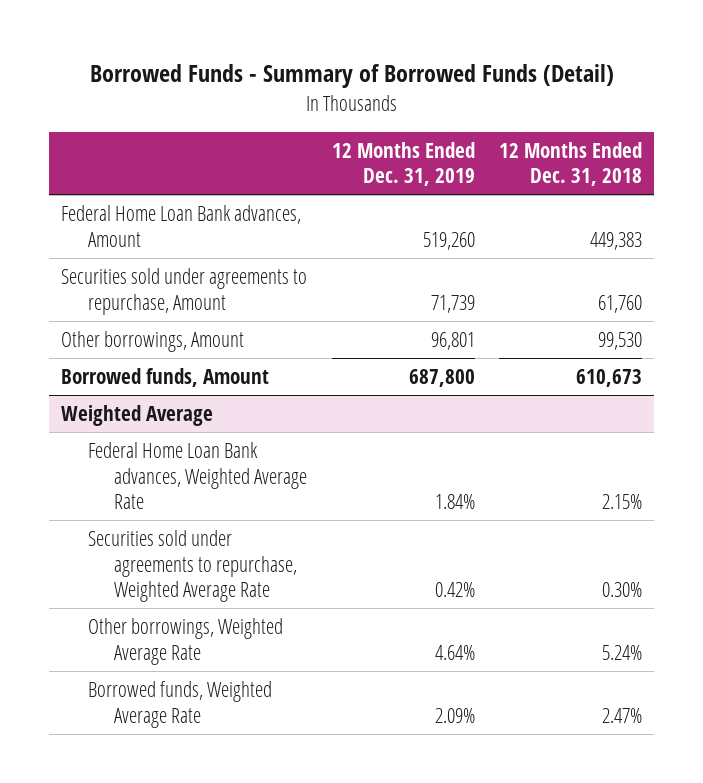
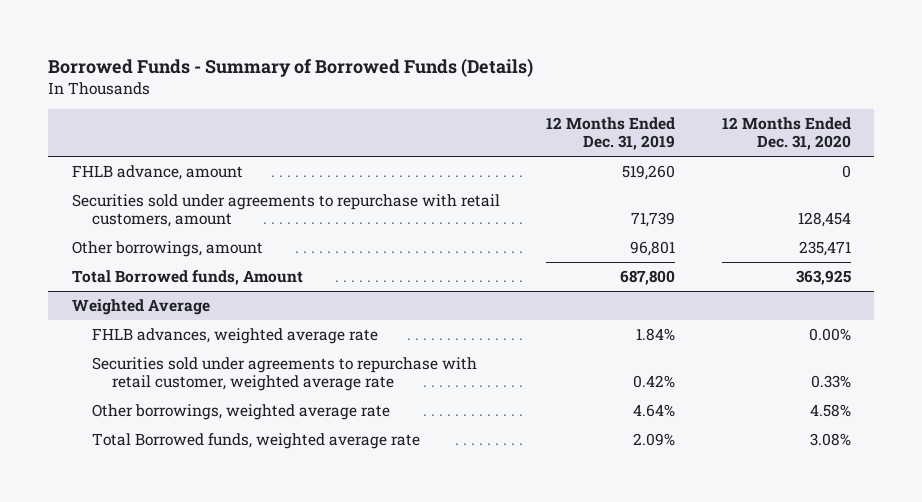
[89,64,614,89] Borrowed Funds - Summary of Borrowed Funds (Detail) -> [48,57,534,77] Borrowed Funds - Summary of Borrowed Funds (Details)
[498,141,642,187] 12 Months Ended Dec. 31, 2018 -> none
none -> [721,117,851,151] 12 Months Ended Dec. 31, 2020
[61,205,302,247] Federal Home Loan Bank advances, Amount -> [71,165,243,181] FHLB advance, amount
[61,268,308,315] Securities sold under agreements to repurchase, Amount -> [71,194,500,228] Securities sold under agreements to repurchase with retail customers, amount
[61,331,245,353] Other borrowings, Amount -> [71,241,263,258] Other borrowings, amount
[61,368,270,388] Borrowed funds, Amount -> [71,270,303,286] Total Borrowed funds, Amount
[87,442,308,510] Federal Home Loan Bank advances, Weighted Average Rate -> [91,328,378,345] FHLB advances, weighted average rate
[87,530,298,603] Securities sold under agreements to repurchase, Weighted Average Rate -> [91,357,477,392] Securities sold under agreements to repurchase with retail customer, weighted average rate
[87,618,283,665] Other borrowings, Weighted Average Rate -> [91,404,390,421] Other borrowings, weighted average rate
[87,681,272,728] Borrowed funds, Weighted Average Rate -> [91,433,420,450] Total Borrowed funds, weighted average rate

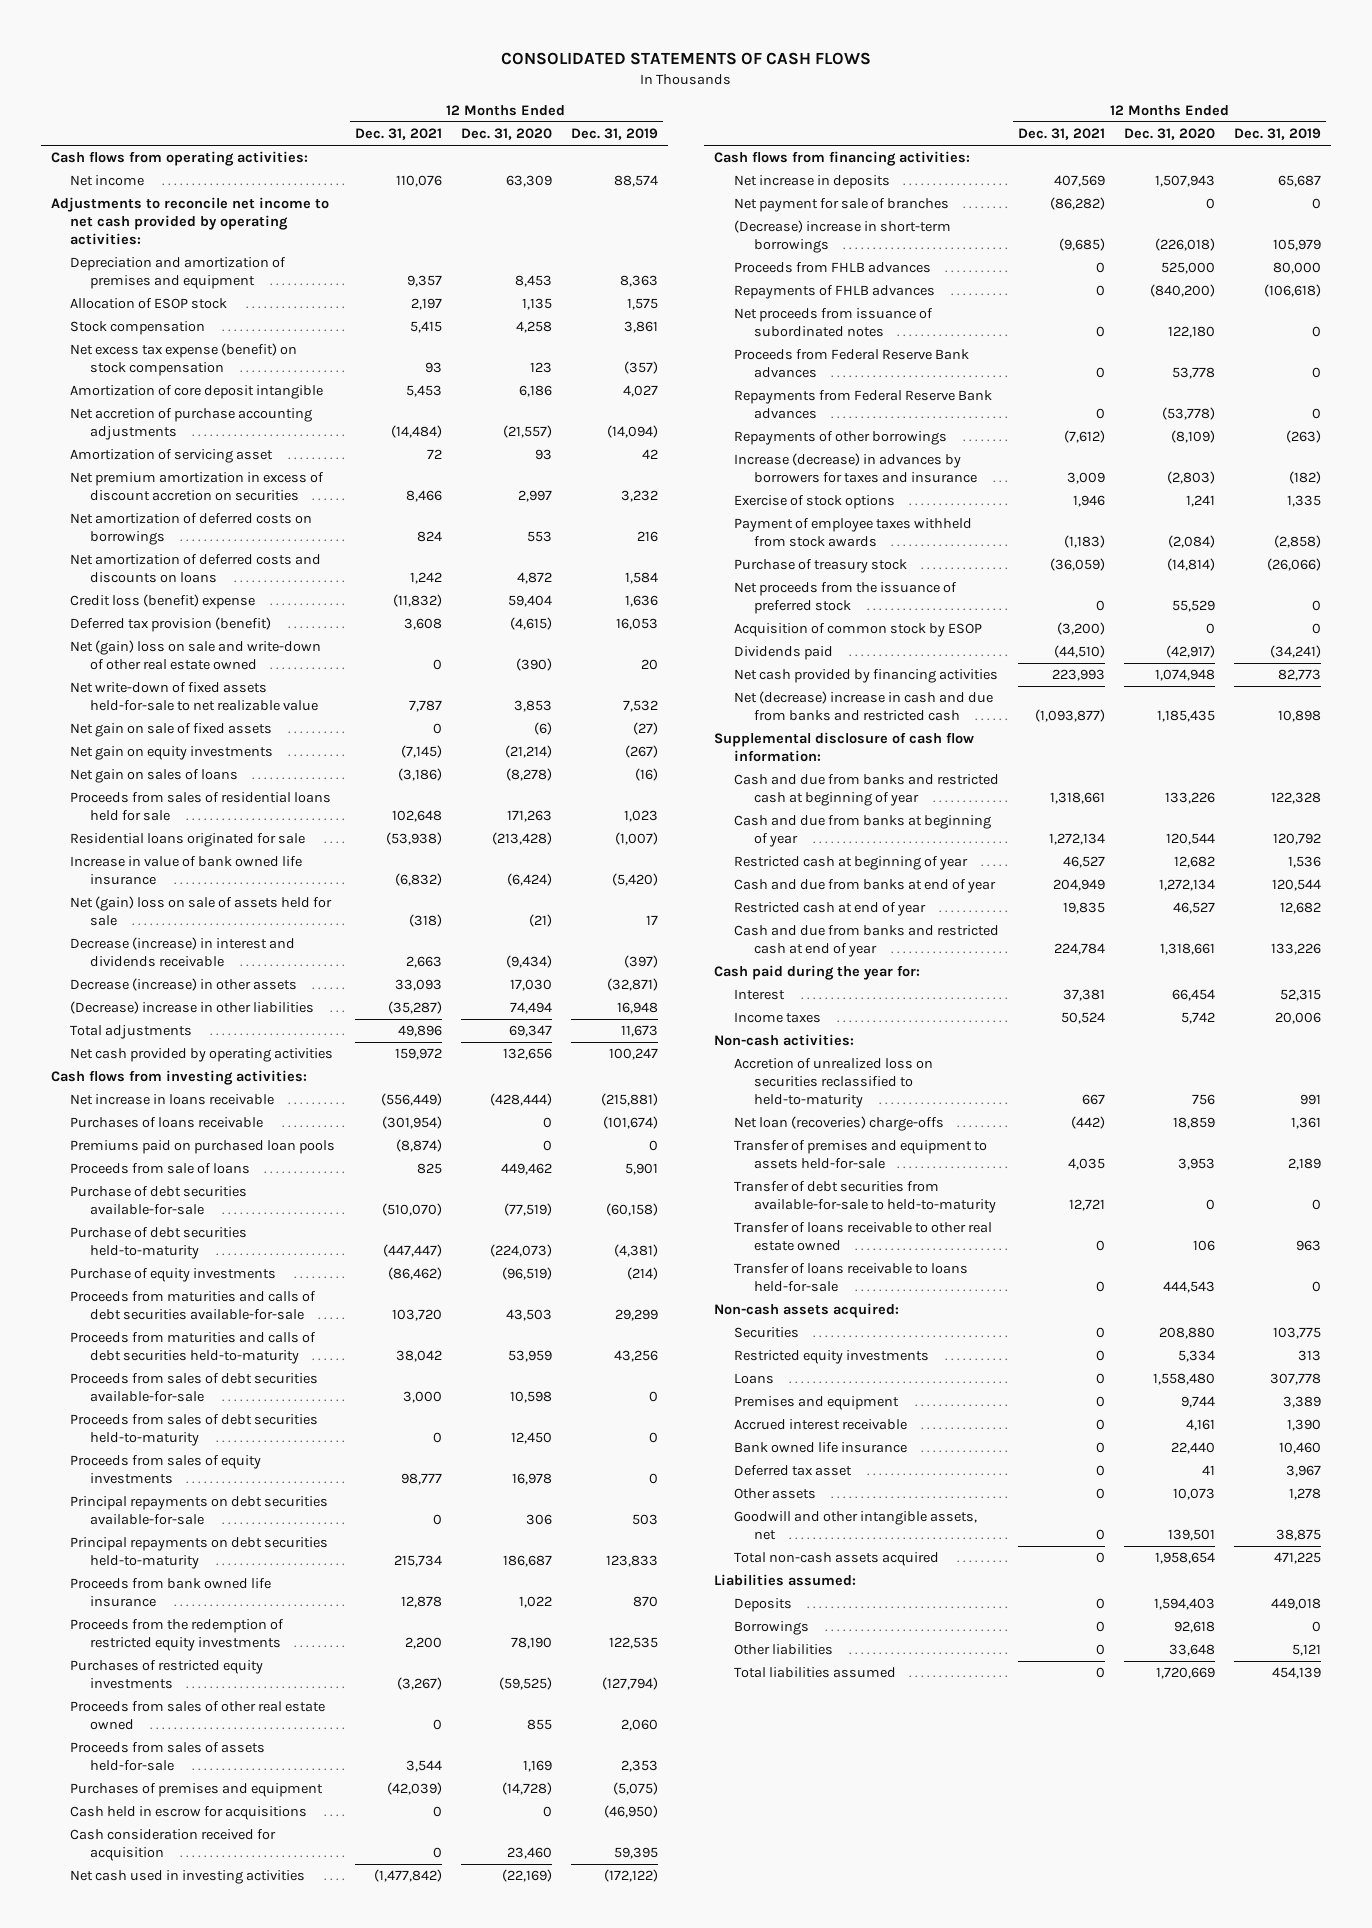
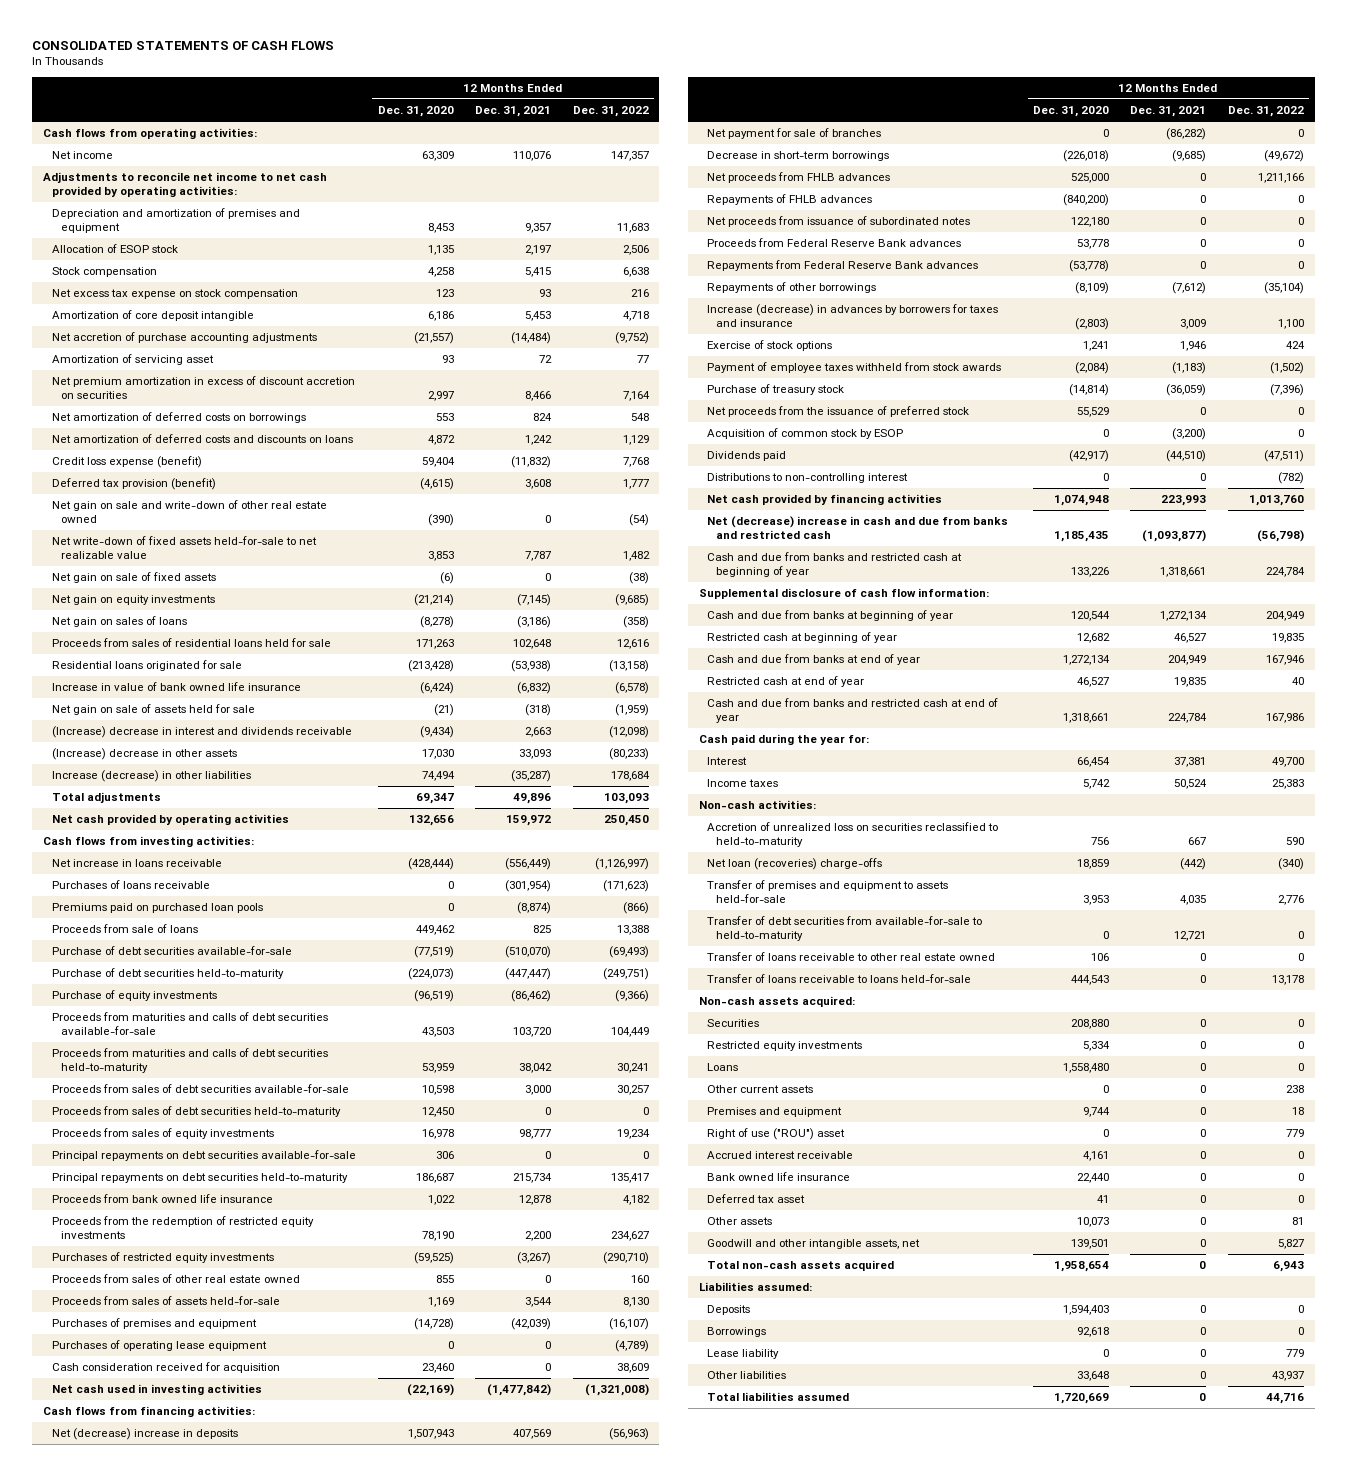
[571,128,659,141] Dec. 31, 2019 -> none
none -> [572,106,649,118] Dec. 31, 2022
[70,343,298,377] Net excess tax expense (benefit) on stock compensation -> [51,289,298,300] Net excess tax expense on stock compensation
[70,594,256,610] Credit loss (benefit) expense -> [51,456,202,469] Credit loss expense (benefit)
[70,640,322,671] Net (gain) loss on sale and write-down of other real estate owned -> [51,500,327,523] Net gain on sale and write-down of other real estate owned
[70,896,333,927] Net (gain) loss on sale of assets held for sale -> [51,704,255,716] Net gain on sale of assets held for sale
[70,937,296,968] Decrease (increase) in interest and dividends receivable -> [51,726,352,739] (Increase) decrease in interest and dividends receivable
[70,978,298,992] Decrease (increase) in other assets -> [51,748,237,761] (Increase) decrease in other assets
[70,1001,315,1015] (Decrease) increase in other liabilities -> [51,770,251,783] Increase (decrease) in other liabilities
[70,1806,308,1821] Cash held in escrow for acquisitions -> none
none -> [51,1340,267,1352] Purchases of operating lease equipment
[733,175,890,190] Net increase in deposits -> [51,1428,238,1441] Net (decrease) increase in deposits
[733,220,951,254] (Decrease) increase in short-term borrowings -> [707,151,890,162] Decrease in short-term borrowings
[733,262,931,274] Proceeds from FHLB advances -> [707,172,891,184] Net proceeds from FHLB advances
none -> [707,473,909,484] Distributions to non-controlling interest
[713,732,974,763] Supplemental disclosure of cash flow information: -> [698,588,989,600] Supplemental disclosure of cash flow information:
none -> [707,1085,814,1094] Other current assets
none -> [707,1128,846,1141] Right of use ("ROU") asset
none -> [707,1349,780,1360] Lease liability

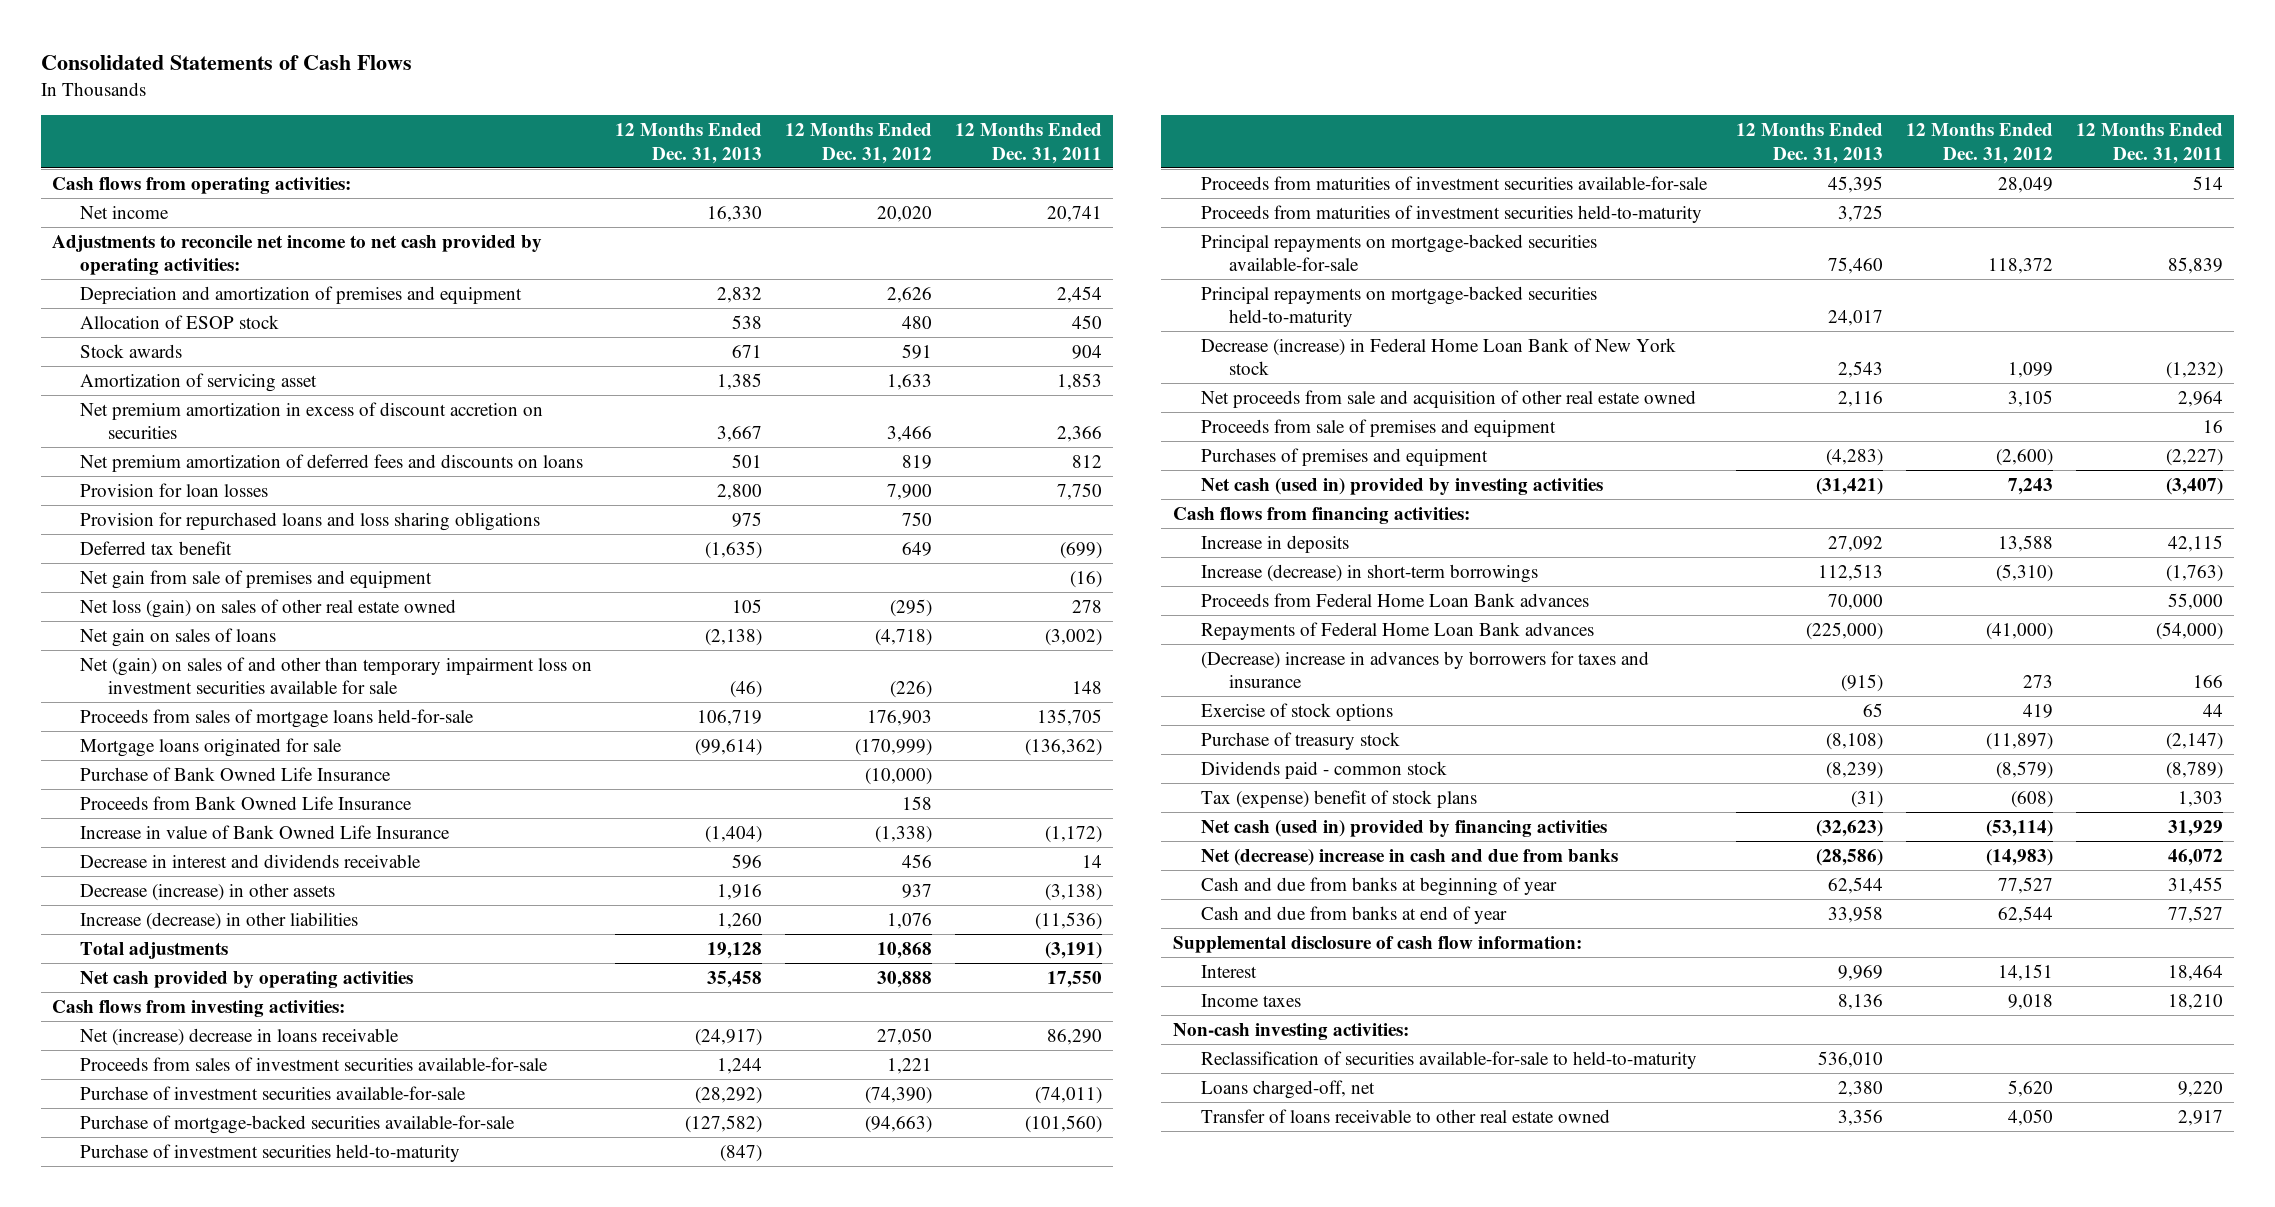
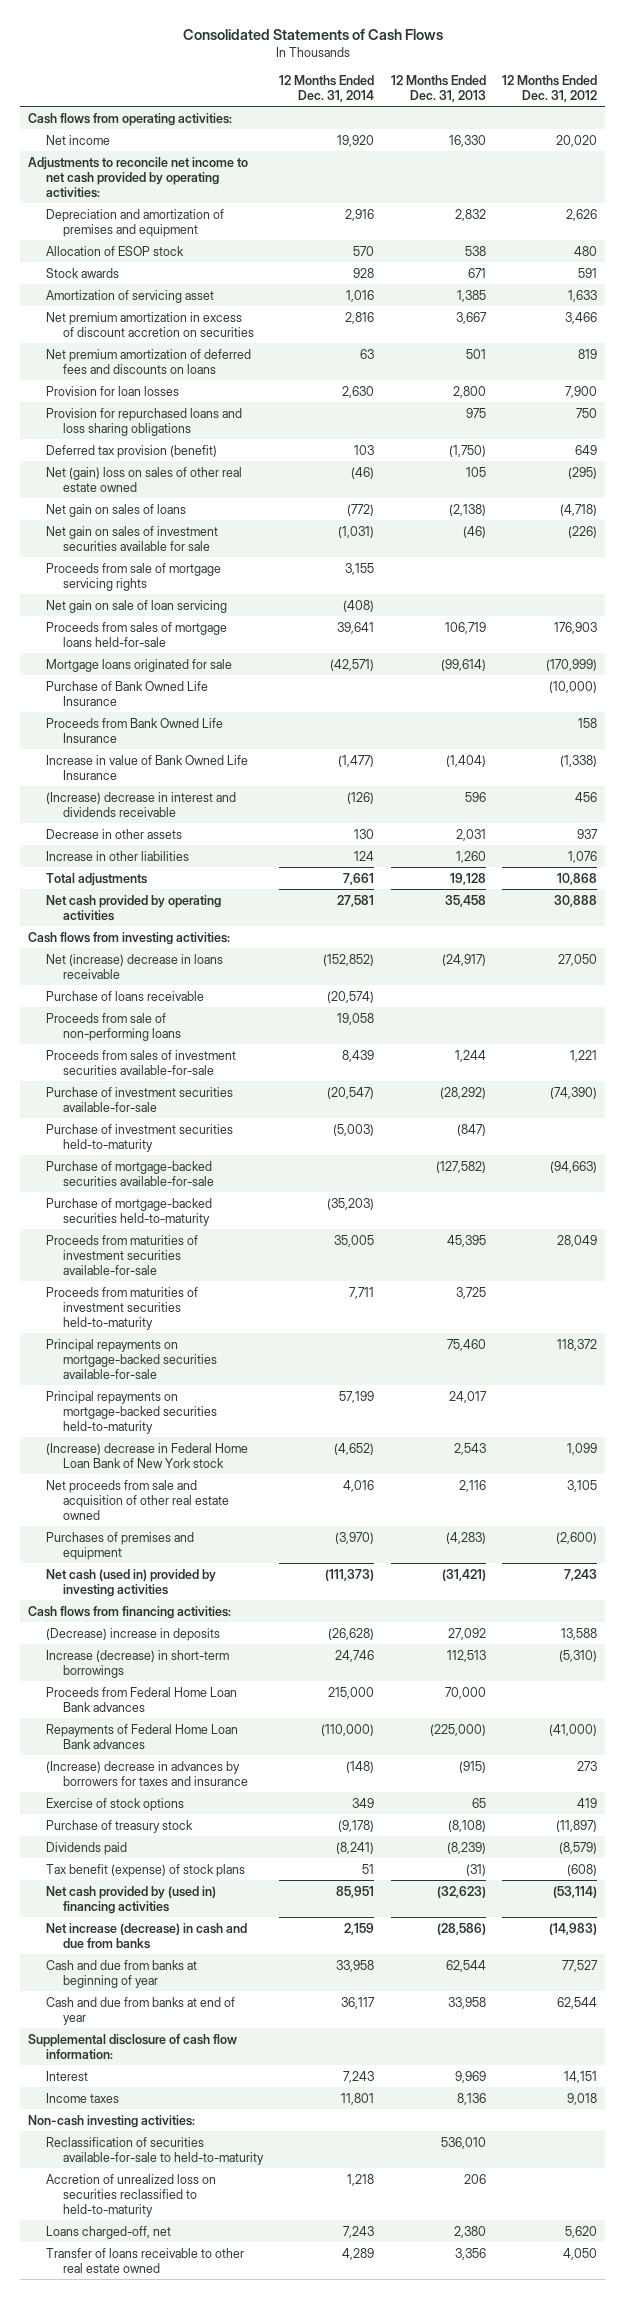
[954,123,1102,164] 12 Months Ended Dec. 31, 2011 -> none
none -> [279,74,375,102] 12 Months Ended Dec. 31, 2014
[79,569,432,589] Net gain from sale of premises and equipment -> none
[79,540,232,555] Deferred tax benefit -> [45,444,217,458] Deferred tax provision (benefit)
[704,540,762,559] (1,635) -> [448,444,486,457] (1,750)
[79,598,456,618] Net loss (gain) on sales of other real estate owned -> [45,466,242,492] Net (gain) loss on sales of other real estate owned
[79,656,592,695] Net (gain) on sales of and other than temporary impairment loss on investment securities available for sale -> [45,525,218,551] Net gain on sales of investment securities available for sale
none -> [45,562,221,591] Proceeds from sale of mortgage servicing rights
none -> [45,599,227,613] Net gain on sale of loan servicing
[79,853,421,868] Decrease in interest and dividends receivable -> [45,791,236,817] (Increase) decrease in interest and dividends receivable
[79,882,335,901] Decrease (increase) in other assets -> [45,828,182,839] Decrease in other assets
[716,883,762,900] 1,916 -> [455,828,486,841] 2,031
[79,911,358,930] Increase (decrease) in other liabilities -> [45,850,189,861] Increase in other liabilities
none -> [45,990,204,1001] Purchase of loans receivable
none -> [45,1012,181,1041] Proceeds from sale of non-performing loans
[79,1114,515,1134] Purchase of mortgage-backed securities available-for-sale -> [45,1160,214,1186] Purchase of mortgage-backed securities available-for-sale
none -> [45,1197,212,1226] Purchase of mortgage-backed securities held-to-maturity
[1200,337,1676,376] Decrease (increase) in Federal Home Loan Bank of New York stock -> [45,1442,248,1468] (Increase) decrease in Federal Home Loan Bank of New York stock
[1200,418,1556,437] Proceeds from sale of premises and equipment -> none
[1200,534,1349,553] Increase in deposits -> [45,1627,220,1641] (Decrease) increase in deposits
[1200,650,1649,689] (Decrease) increase in advances by borrowers for taxes and insurance -> [45,1760,248,1786] (Increase) decrease in advances by borrowers for taxes and insurance
[1200,760,1447,779] Dividends paid - common stock -> [45,1841,127,1855] Dividends paid
[1200,789,1477,808] Tax (expense) benefit of stock plans -> [45,1863,245,1877] Tax benefit (expense) of stock plans
[1200,819,1607,837] Net cash (used in) provided by financing activities -> [45,1885,216,1914] Net cash provided by (used in) financing activities
[1200,848,1618,866] Net (decrease) increase in cash and due from banks -> [45,1922,247,1949] Net increase (decrease) in cash and due from banks
none -> [45,2173,216,2217] Accretion of unrealized loss on securities reclassified to held-to-maturity

